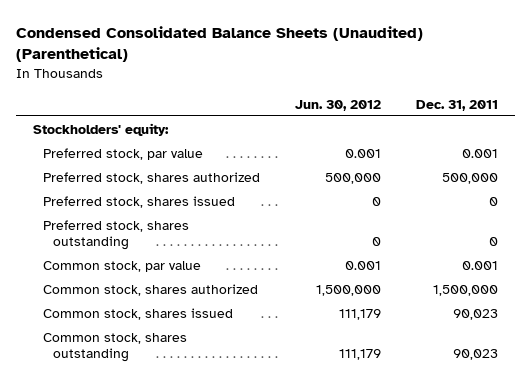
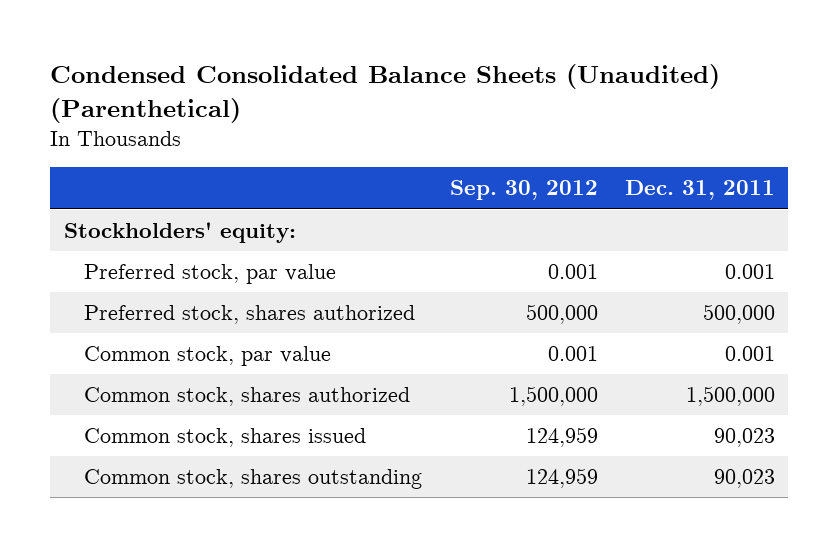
[295,99,382,111] Jun. 30, 2012 -> none
none -> [449,180,598,201] Sep. 30, 2012
[43,195,236,208] Preferred stock, shares issued -> none
[43,219,190,251] Preferred stock, shares outstanding -> none

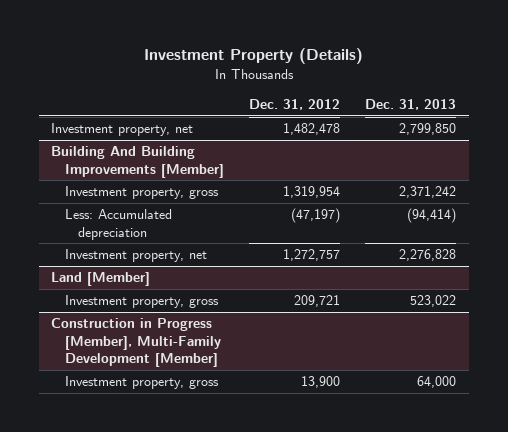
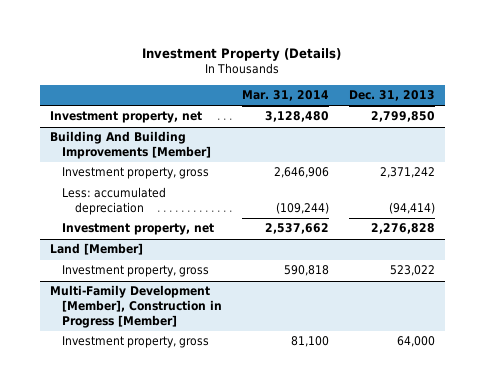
[249,99,341,111] Dec. 31, 2012 -> none
none -> [241,90,329,102] Mar. 31, 2014
[64,209,172,240] Less: Accumulated depreciation -> [62,187,167,216] Less: accumulated depreciation
[51,318,221,368] Construction in Progress [Member], Multi-Family Development [Member] -> [49,285,223,328] Multi-Family Development [Member], Construction in Progress [Member]

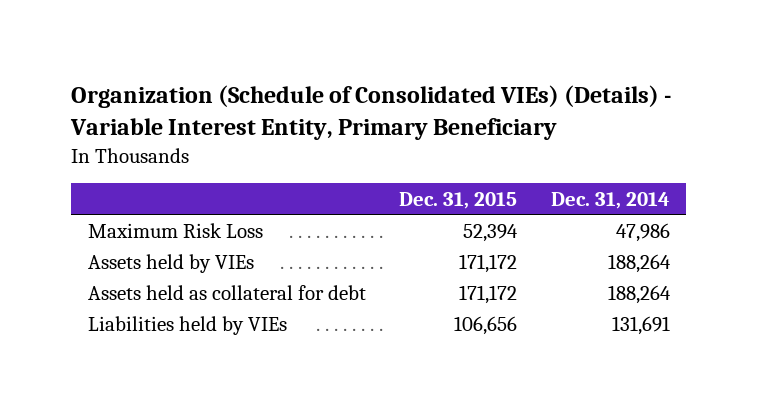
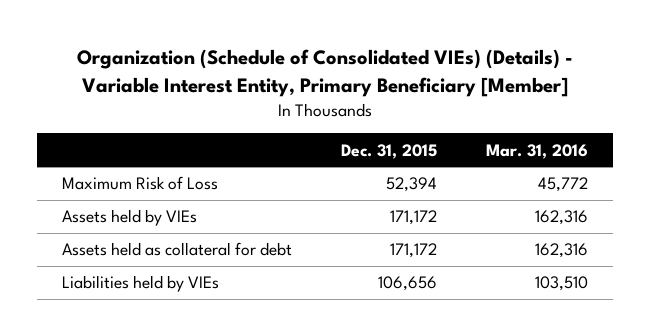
[70,85,672,141] Organization (Schedule of Consolidated VIEs) (Details) - Variable Interest Entity, Primary Beneficiary -> [76,49,573,97] Organization (Schedule of Consolidated VIEs) (Details) - Variable Interest Entity, Primary Beneficiary [Member]
[550,191,670,209] Dec. 31, 2014 -> none
none -> [486,143,589,159] Mar. 31, 2016
[88,222,264,238] Maximum Risk Loss -> [61,176,218,191] Maximum Risk of Loss

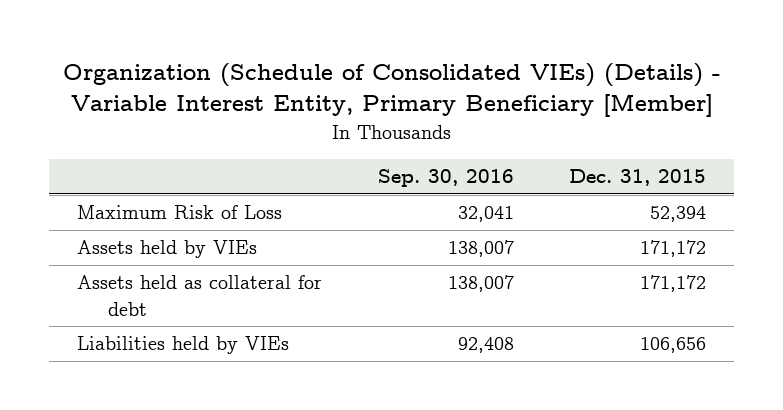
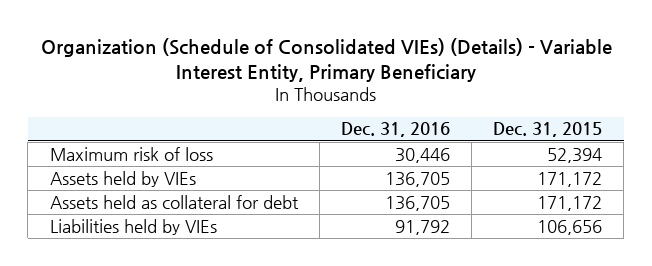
[62,63,721,118] Organization (Schedule of Consolidated VIEs) (Details) - Variable Interest Entity, Primary Beneficiary [Member] -> [40,38,612,83] Organization (Schedule of Consolidated VIEs) (Details) - Variable Interest Entity, Primary Beneficiary
[377,169,514,188] Sep. 30, 2016 -> none
none -> [340,122,450,138] Dec. 31, 2016
[76,205,282,220] Maximum Risk of Loss -> [49,146,213,161] Maximum risk of loss

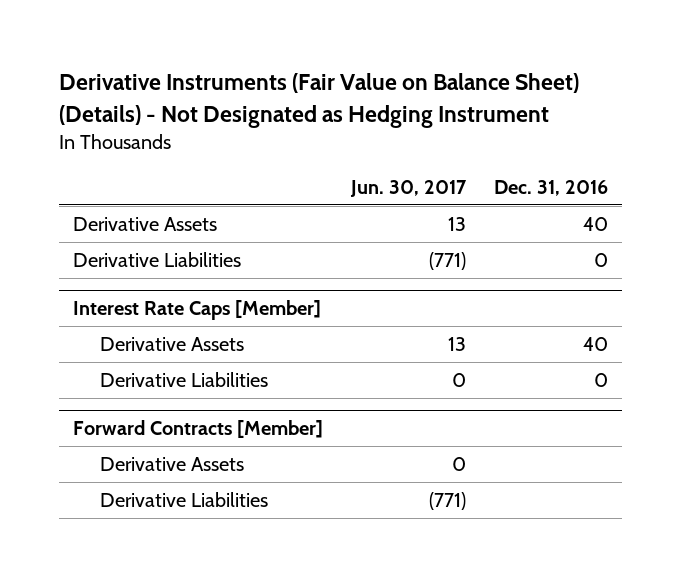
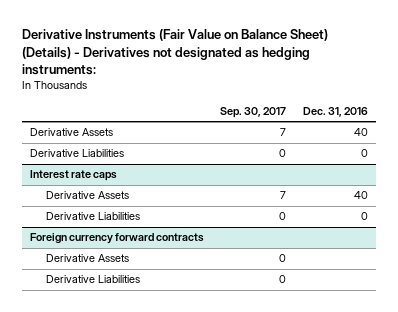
[59,73,580,128] Derivative Instruments (Fair Value on Balance Sheet) (Details) - Not Designated as Hedging Instrument -> [21,29,328,75] Derivative Instruments (Fair Value on Balance Sheet) (Details) - Derivatives not designated as hedging instruments:
[349,179,467,197] Jun. 30, 2017 -> none
none -> [220,106,287,118] Sep. 30, 2017
[73,300,322,321] Interest Rate Caps [Member] -> [30,170,118,182] Interest rate caps
[73,420,324,439] Forward Contracts [Member] -> [30,233,205,245] Foreign currency forward contracts

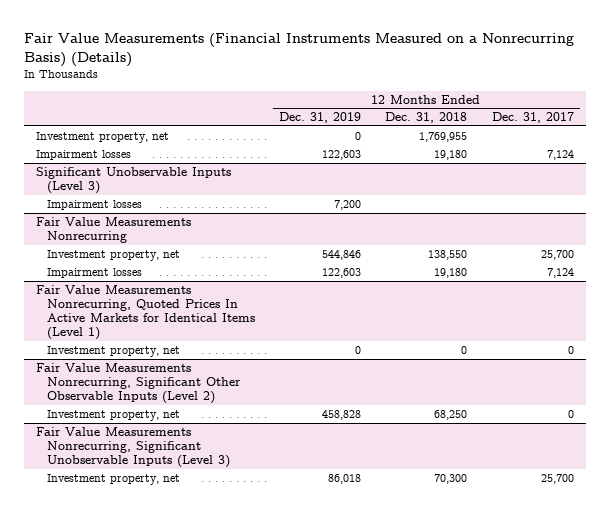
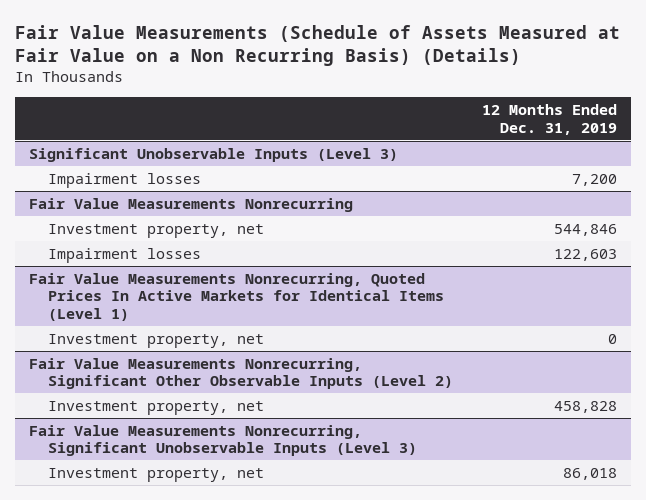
[24,33,575,67] Fair Value Measurements (Financial Instruments Measured on a Nonrecurring Basis) (Details) -> [15,24,621,67] Fair Value Measurements (Schedule of Assets Measured at Fair Value on a Non Recurring Basis) (Details)
[385,112,468,124] Dec. 31, 2018 -> none
[491,112,574,124] Dec. 31, 2017 -> none
[36,132,170,144] Investment property, net -> none
[36,150,132,161] Impairment losses -> none

